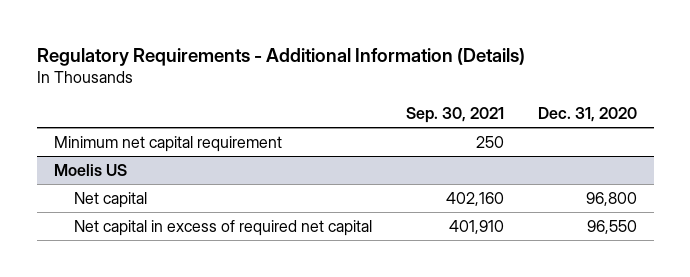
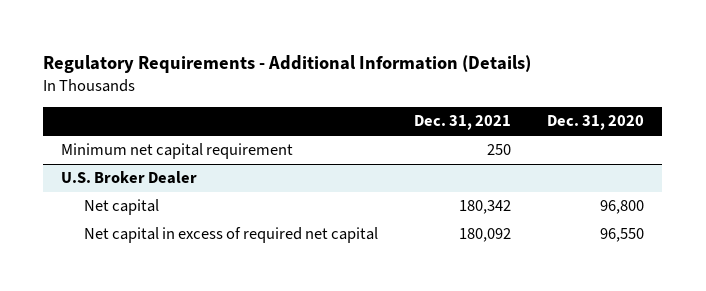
[405,107,504,124] Sep. 30, 2021 -> none
none -> [413,115,511,131] Dec. 31, 2021
[53,163,127,176] Moelis US -> [61,171,198,185] U.S. Broker Dealer

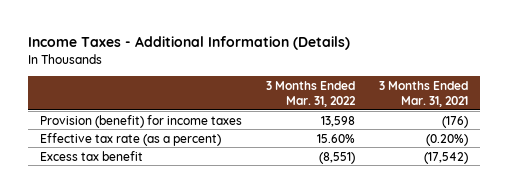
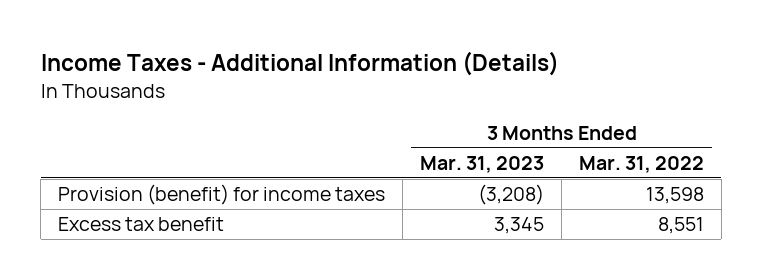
[378,80,468,107] 3 Months Ended Mar. 31, 2021 -> none
none -> [419,155,544,173] Mar. 31, 2023
[40,132,222,146] Effective tax rate (as a percent) -> none
[319,151,356,164] (8,551) -> [657,217,704,235] 8,551

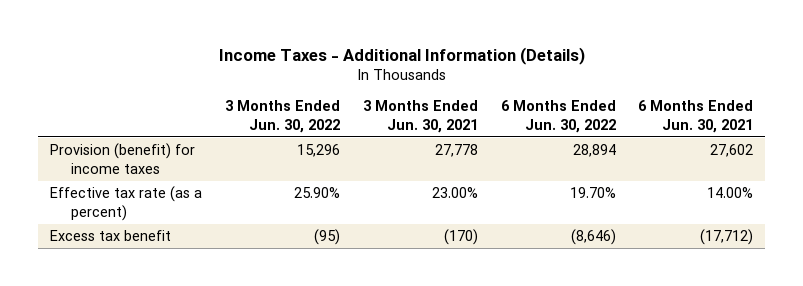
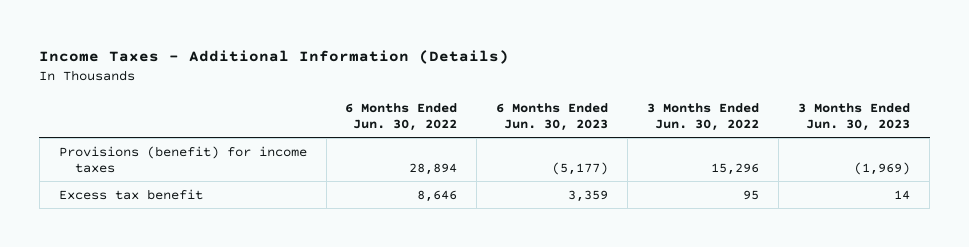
[362,100,478,133] 3 Months Ended Jun. 30, 2021 -> none
[638,100,754,133] 6 Months Ended Jun. 30, 2021 -> none
none -> [496,102,609,132] 6 Months Ended Jun. 30, 2023
none -> [798,102,911,132] 3 Months Ended Jun. 30, 2023
[49,186,202,221] Effective tax rate (as a percent) -> none
[49,143,195,174] Provision (benefit) for income taxes -> [58,145,307,173] Provisions (benefit) for income taxes
[313,229,340,246] (95) -> [743,189,760,200] 95
[570,229,616,246] (8,646) -> [417,189,458,202] 8,646

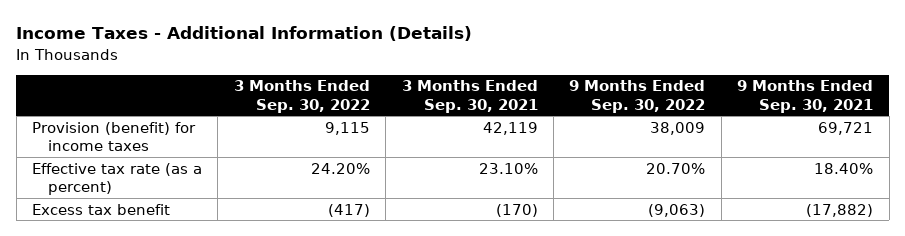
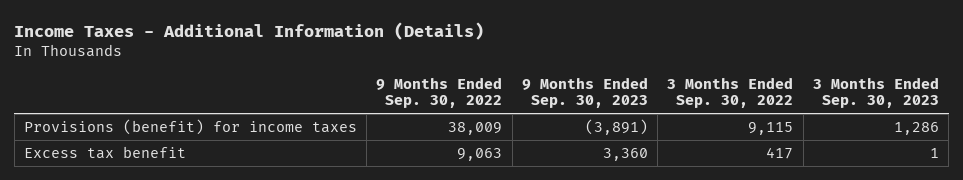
[401,80,538,113] 3 Months Ended Sep. 30, 2021 -> none
[737,80,874,113] 9 Months Ended Sep. 30, 2021 -> none
none -> [521,76,648,109] 9 Months Ended Sep. 30, 2023
none -> [812,76,939,109] 3 Months Ended Sep. 30, 2023
[32,162,203,196] Effective tax rate (as a percent) -> none
[32,121,197,152] Provision (benefit) for income taxes -> [23,118,357,135] Provisions (benefit) for income taxes
[327,203,370,217] (417) -> [766,146,794,159] 417
[648,203,706,217] (9,063) -> [457,147,503,161] 9,063

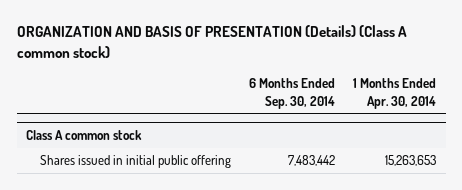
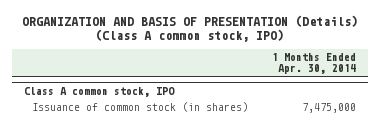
[16,25,407,58] ORGANIZATION AND BASIS OF PRESENTATION (Details) (Class A common stock) -> [22,15,359,43] ORGANIZATION AND BASIS OF PRESENTATION (Details) (Class A common stock, IPO)
[248,78,335,109] 6 Months Ended Sep. 30, 2014 -> none
[25,129,142,140] Class A common stock -> [24,86,176,97] Class A common stock, IPO
[39,155,231,169] Shares issued in initial public offering -> [31,102,248,113] Issuance of common stock (in shares)
[385,155,437,167] 15,263,653 -> [301,103,356,114] 7,475,000

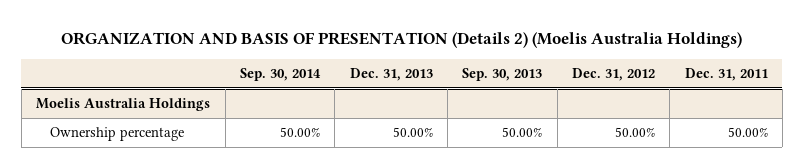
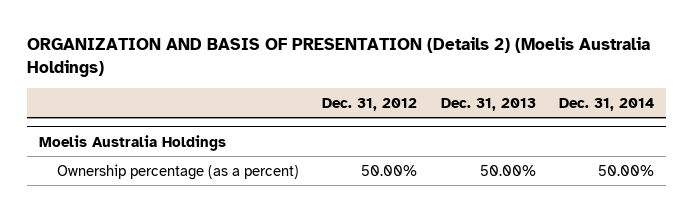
[239,67,321,81] Sep. 30, 2014 -> none
[462,67,543,81] Sep. 30, 2013 -> none
[684,67,768,81] Dec. 31, 2011 -> none
none -> [558,97,654,111] Dec. 31, 2014
[50,127,185,142] Ownership percentage -> [57,163,300,180] Ownership percentage (as a percent)

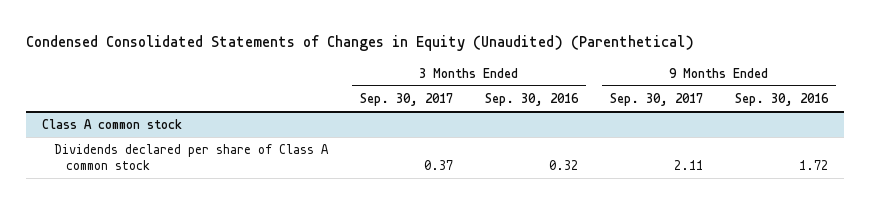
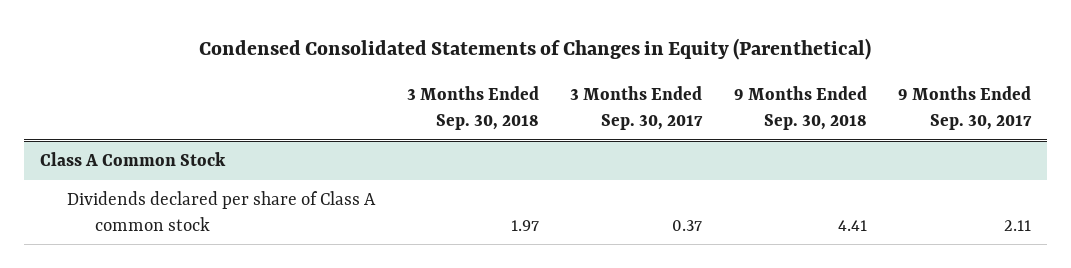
[26,35,695,52] Condensed Consolidated Statements of Changes in Equity (Unaudited) (Parenthetical) -> [199,38,872,61] Condensed Consolidated Statements of Changes in Equity (Parenthetical)
[485,92,580,106] Sep. 30, 2016 -> none
[735,92,830,106] Sep. 30, 2016 -> none
none -> [406,86,539,131] 3 Months Ended Sep. 30, 2018
none -> [733,86,867,131] 9 Months Ended Sep. 30, 2018
[42,119,183,130] Class A common stock -> [39,152,226,167] Class A Common Stock

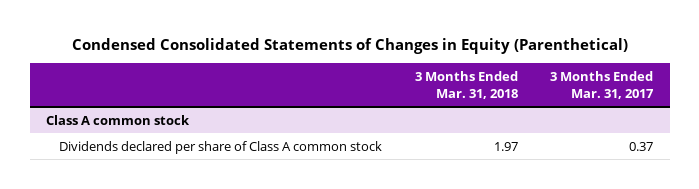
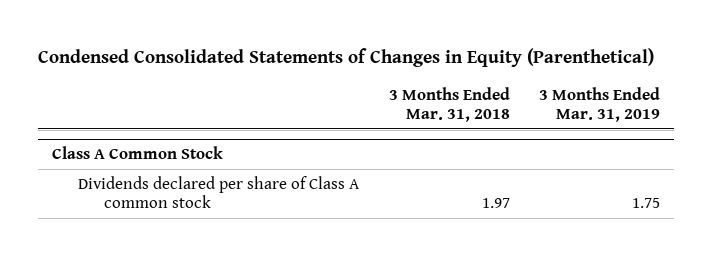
[550,71,655,99] 3 Months Ended Mar. 31, 2017 -> none
none -> [538,86,660,123] 3 Months Ended Mar. 31, 2019
[45,114,190,125] Class A common stock -> [52,146,224,160] Class A Common Stock

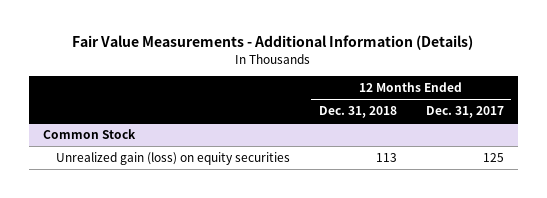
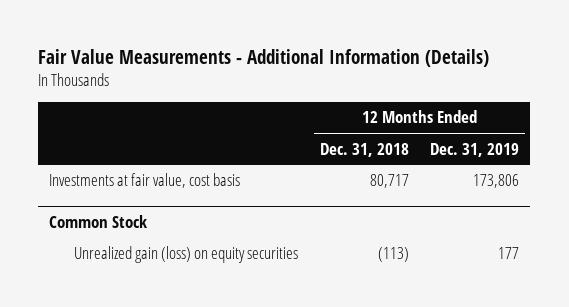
[425,106,504,119] Dec. 31, 2017 -> none
none -> [430,142,520,157] Dec. 31, 2019
none -> [49,173,241,189] Investments at fair value, cost basis
[375,153,397,163] 113 -> [377,247,409,263] (113)

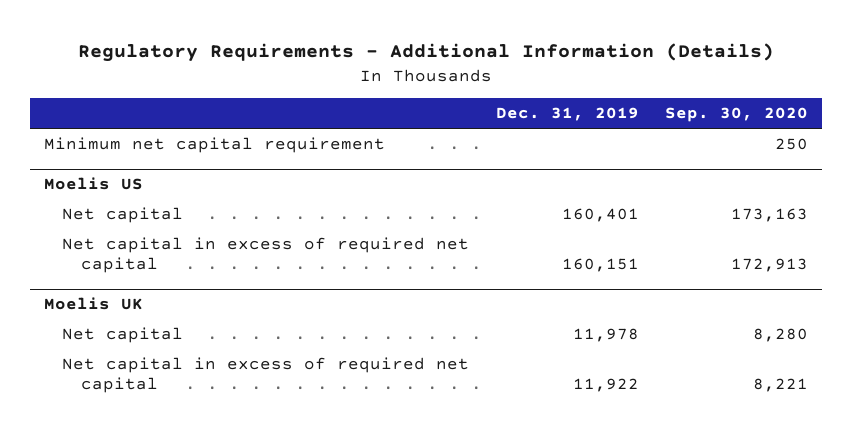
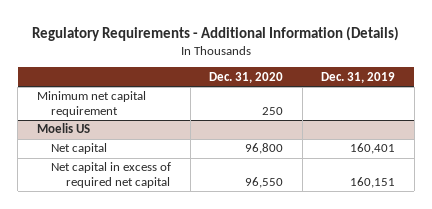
[665,107,809,123] Sep. 30, 2020 -> none
none -> [209,71,284,83] Dec. 31, 2020
[43,297,143,311] Moelis UK -> none
[62,327,184,344] Net capital -> none
[62,357,470,394] Net capital in excess of required net capital -> none

